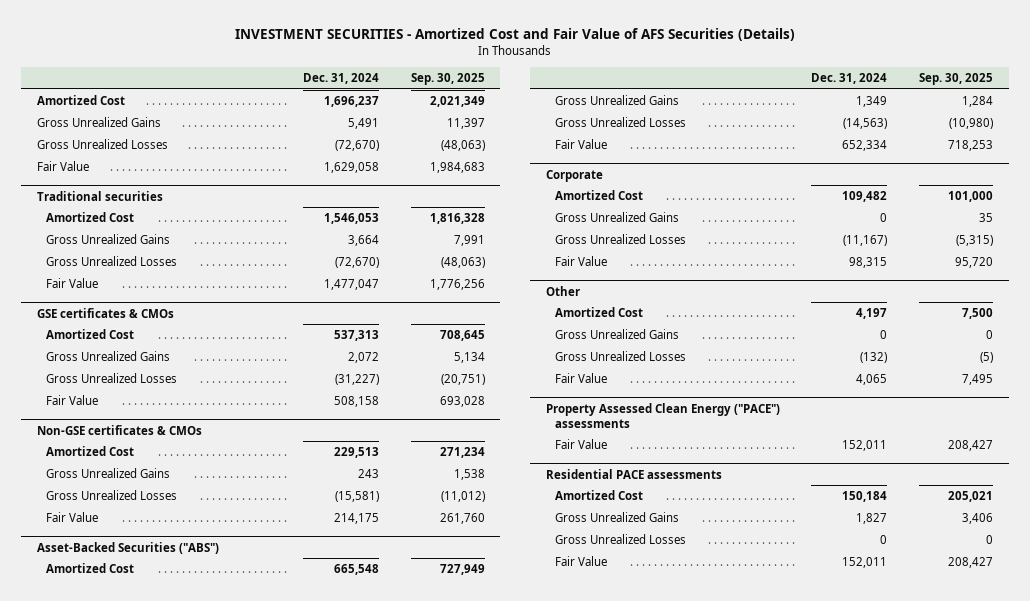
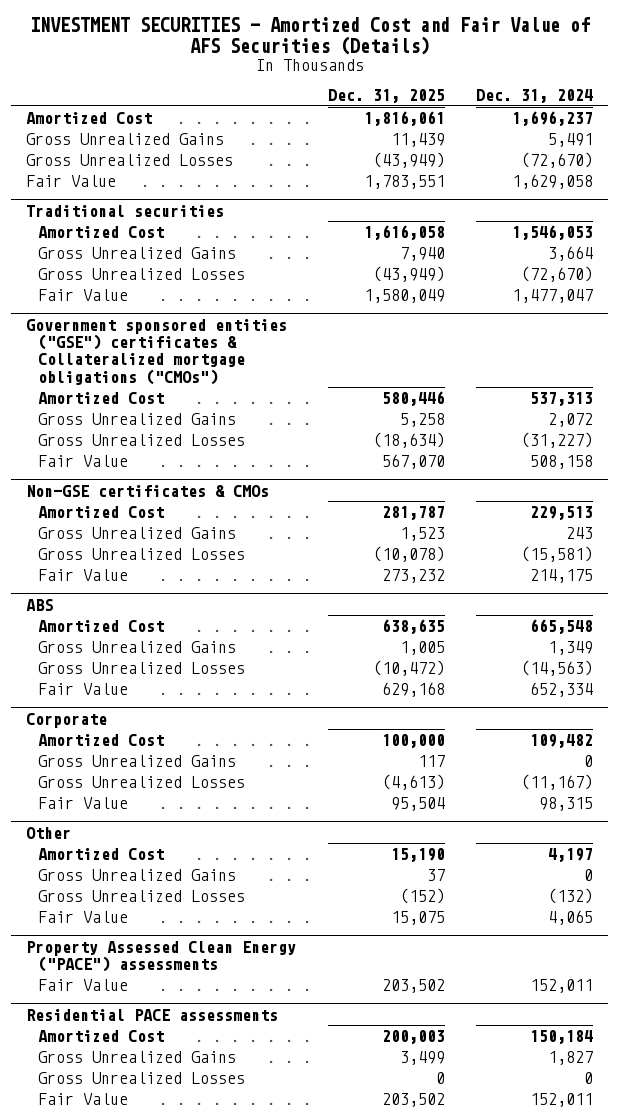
[410,72,485,85] Sep. 30, 2025 -> none
none -> [327,89,445,104] Dec. 31, 2025
[36,307,174,318] GSE certificates & CMOs -> [26,318,288,385] Government sponsored entities ("GSE") certificates & Collateralized mortgage obligations ("CMOs")
[36,541,219,554] Asset-Backed Securities ("ABS") -> [26,598,54,611] ABS

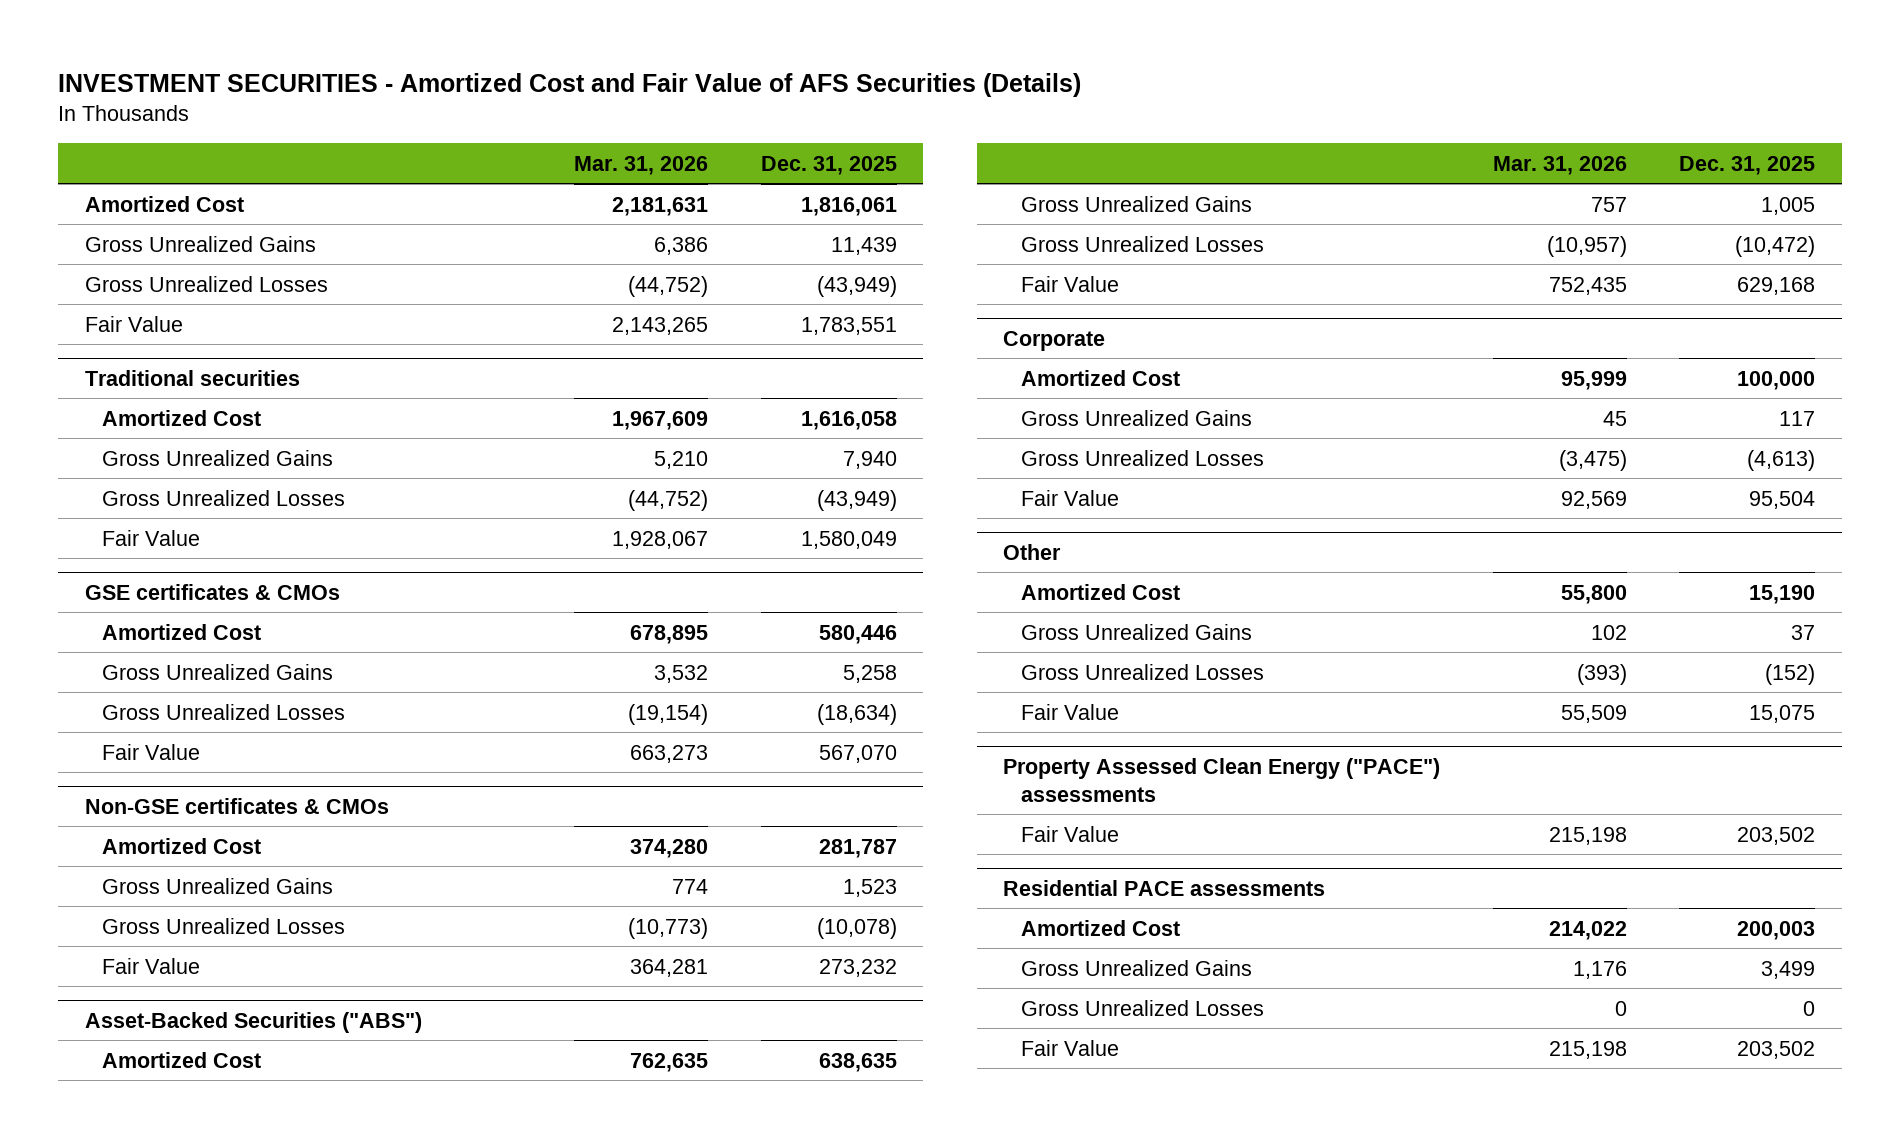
[475,89,593,104] Dec. 31, 2024 -> none
none -> [574,155,709,175] Mar. 31, 2026
[26,318,288,385] Government sponsored entities ("GSE") certificates & Collateralized mortgage obligations ("CMOs") -> [84,583,340,600] GSE certificates & CMOs
[26,598,54,611] ABS -> [84,1011,422,1033] Asset-Backed Securities ("ABS")

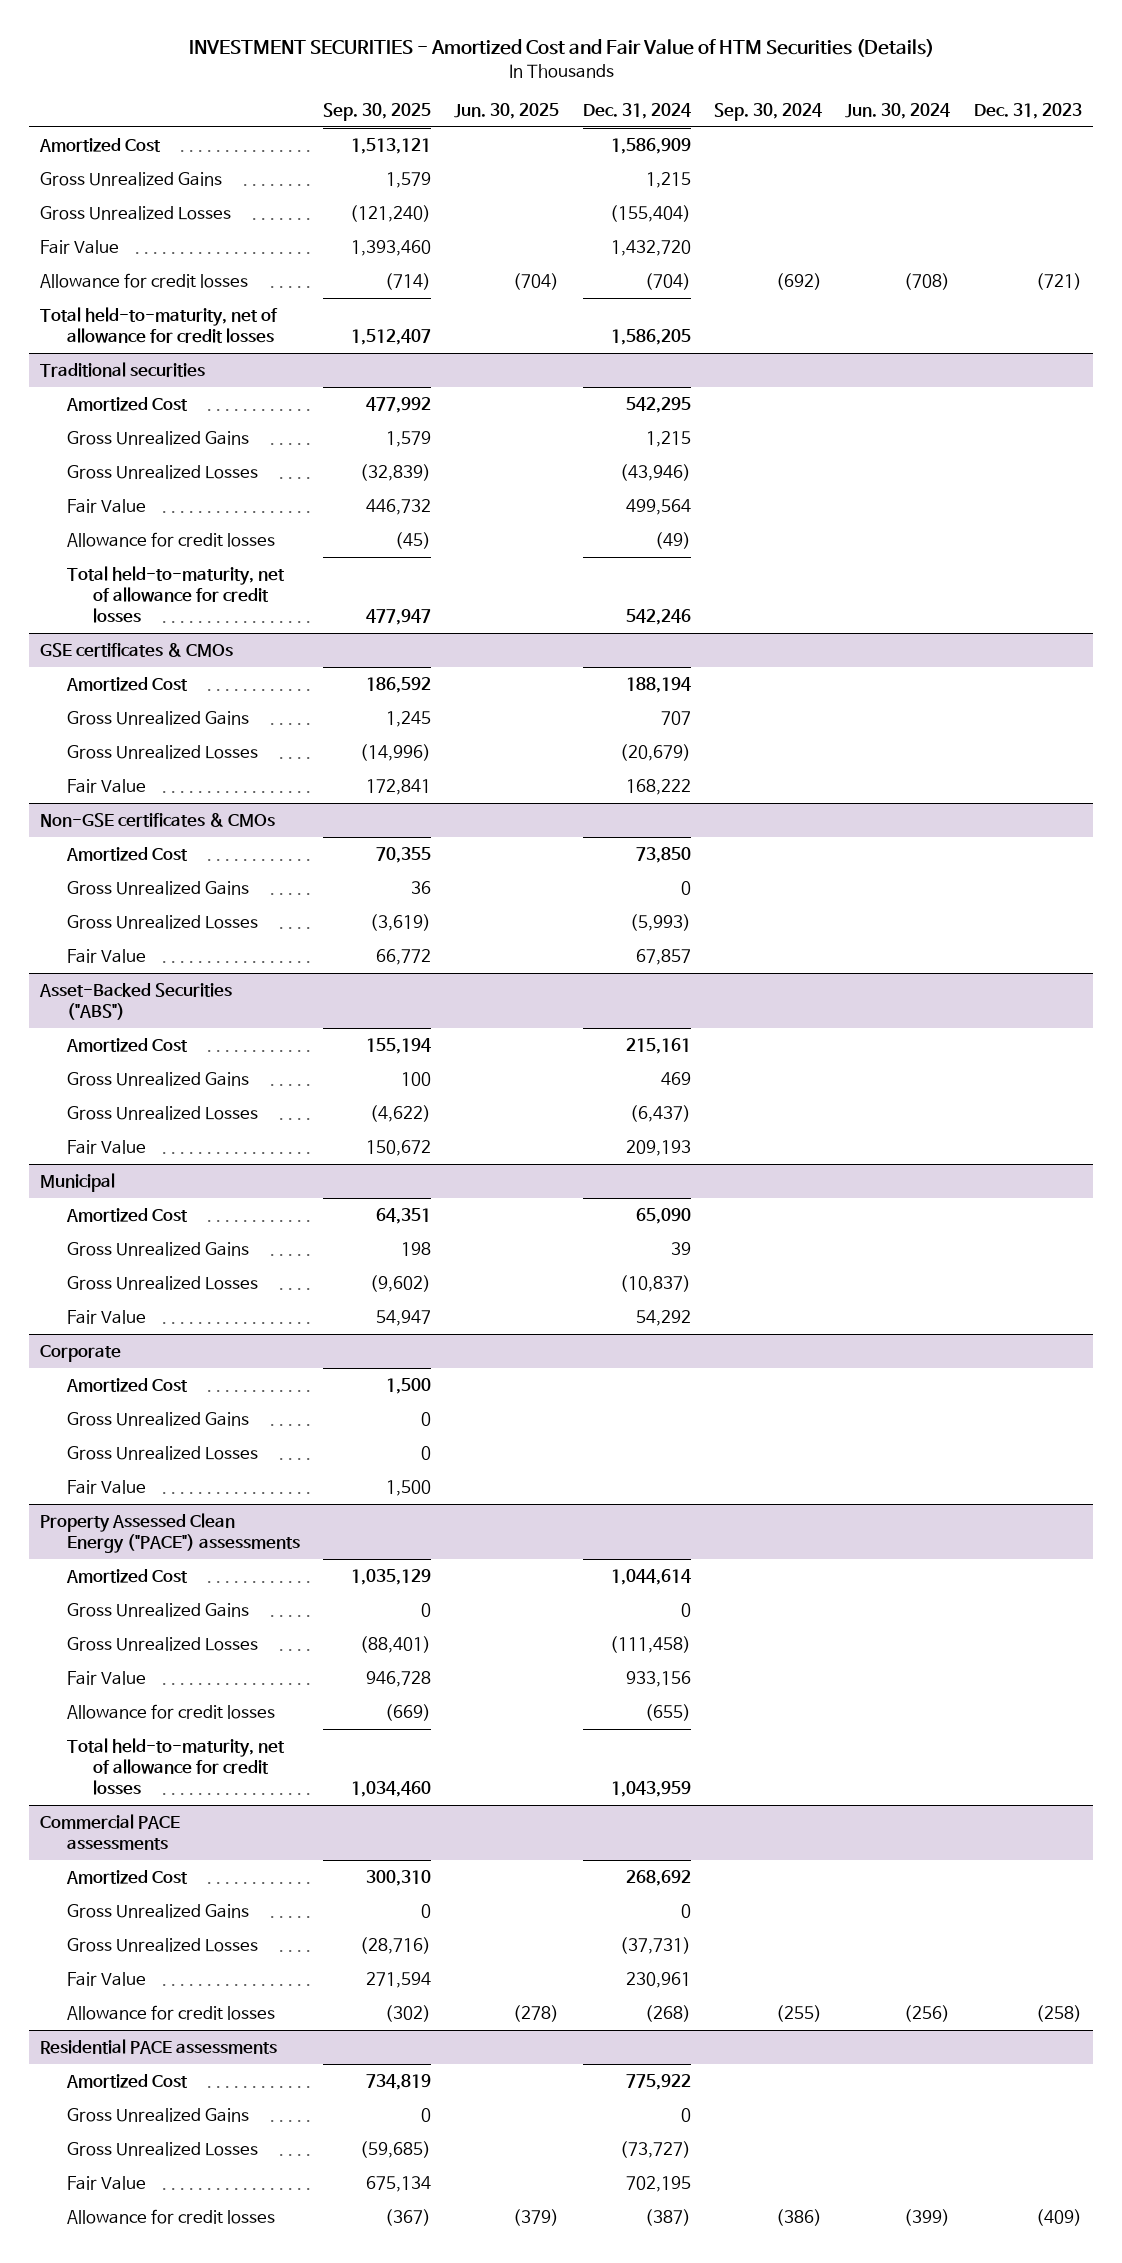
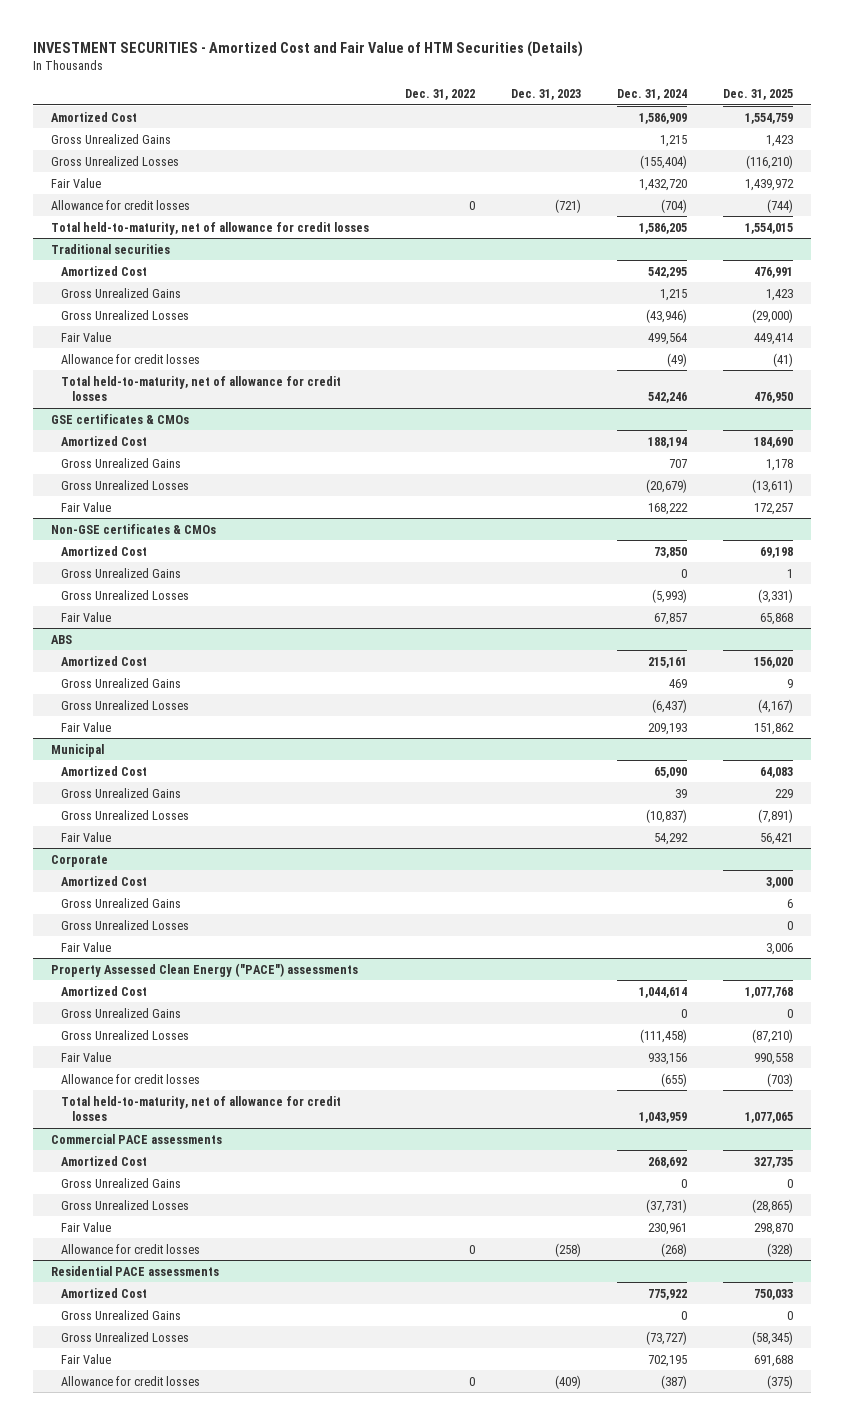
[322,102,431,121] Sep. 30, 2025 -> none
[454,102,560,119] Jun. 30, 2025 -> none
[713,102,822,121] Sep. 30, 2024 -> none
[845,102,951,119] Jun. 30, 2024 -> none
none -> [405,89,476,101] Dec. 31, 2022
none -> [723,89,794,101] Dec. 31, 2025
[39,982,233,1021] Asset-Backed Securities ("ABS") -> [51,634,73,644] ABS

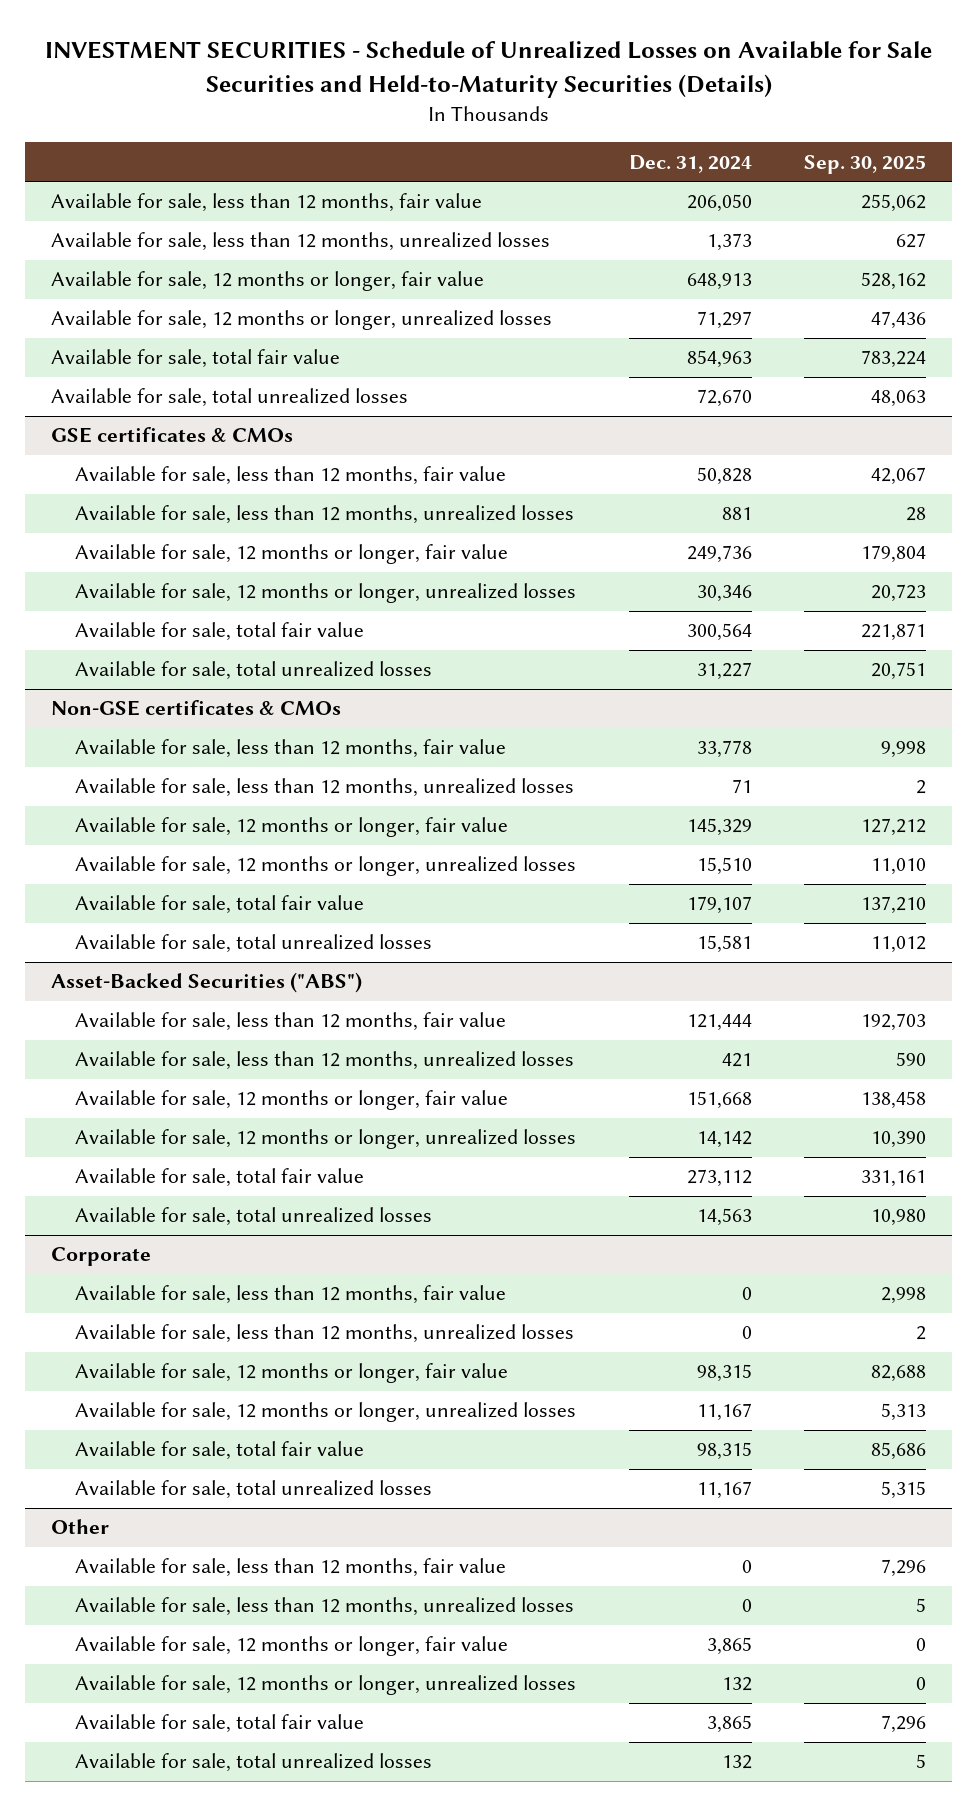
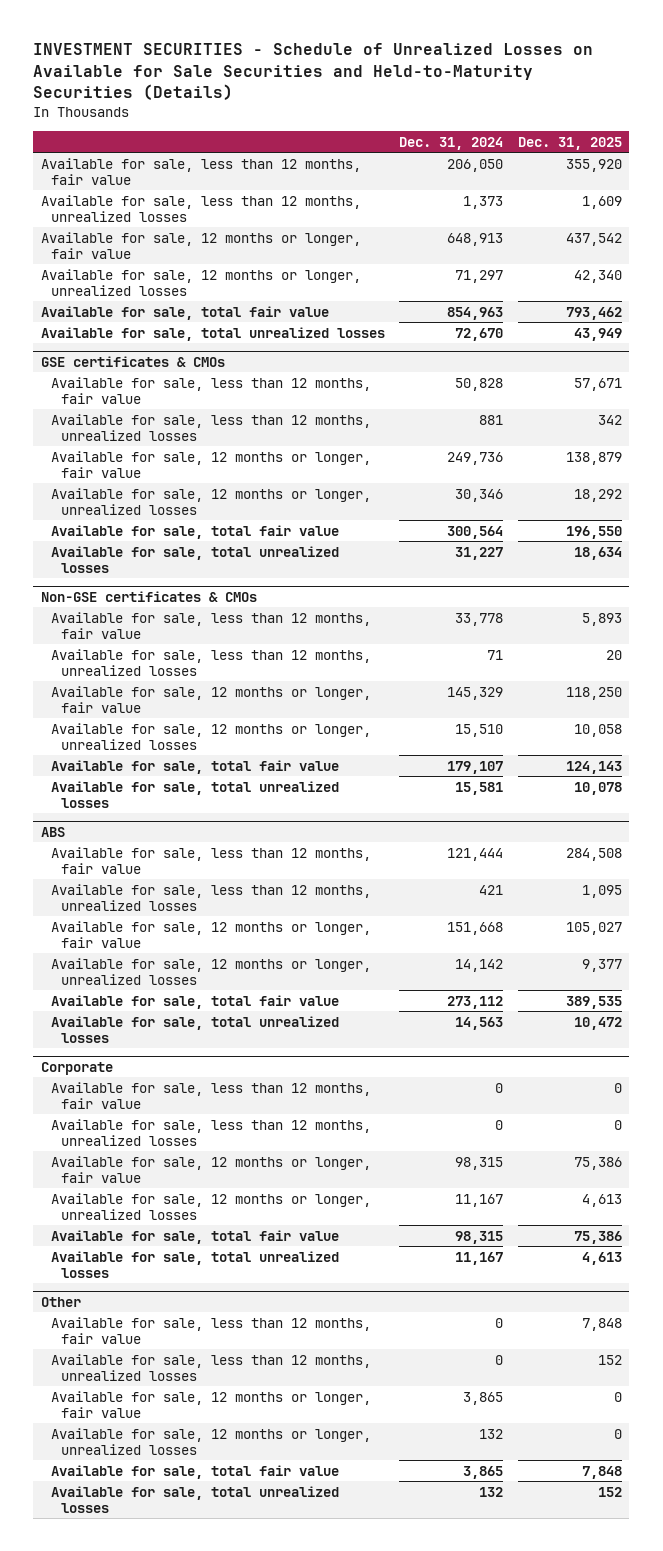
[804,154,927,174] Sep. 30, 2025 -> none
none -> [517,136,622,150] Dec. 31, 2025
[51,972,363,994] Asset-Backed Securities ("ABS") -> [40,826,65,837] ABS

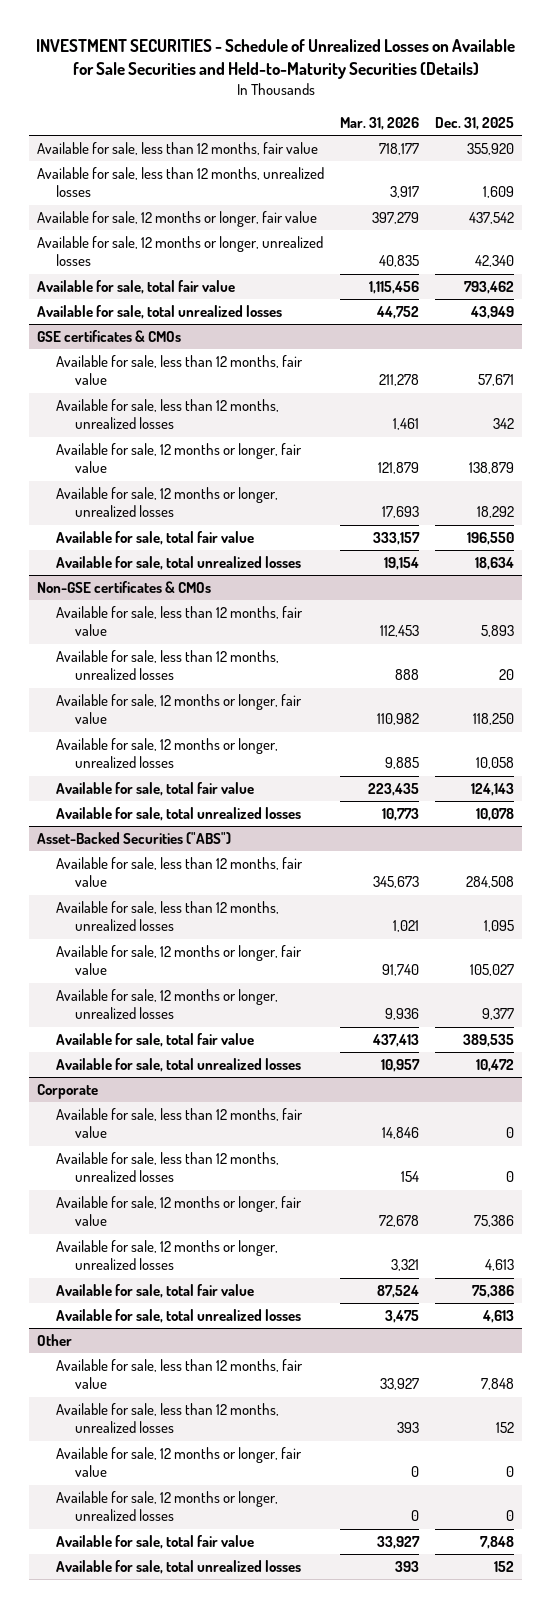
[399,136,504,150] Dec. 31, 2024 -> none
none -> [340,117,420,131] Mar. 31, 2026
[40,826,65,837] ABS -> [36,832,231,845] Asset-Backed Securities ("ABS")

